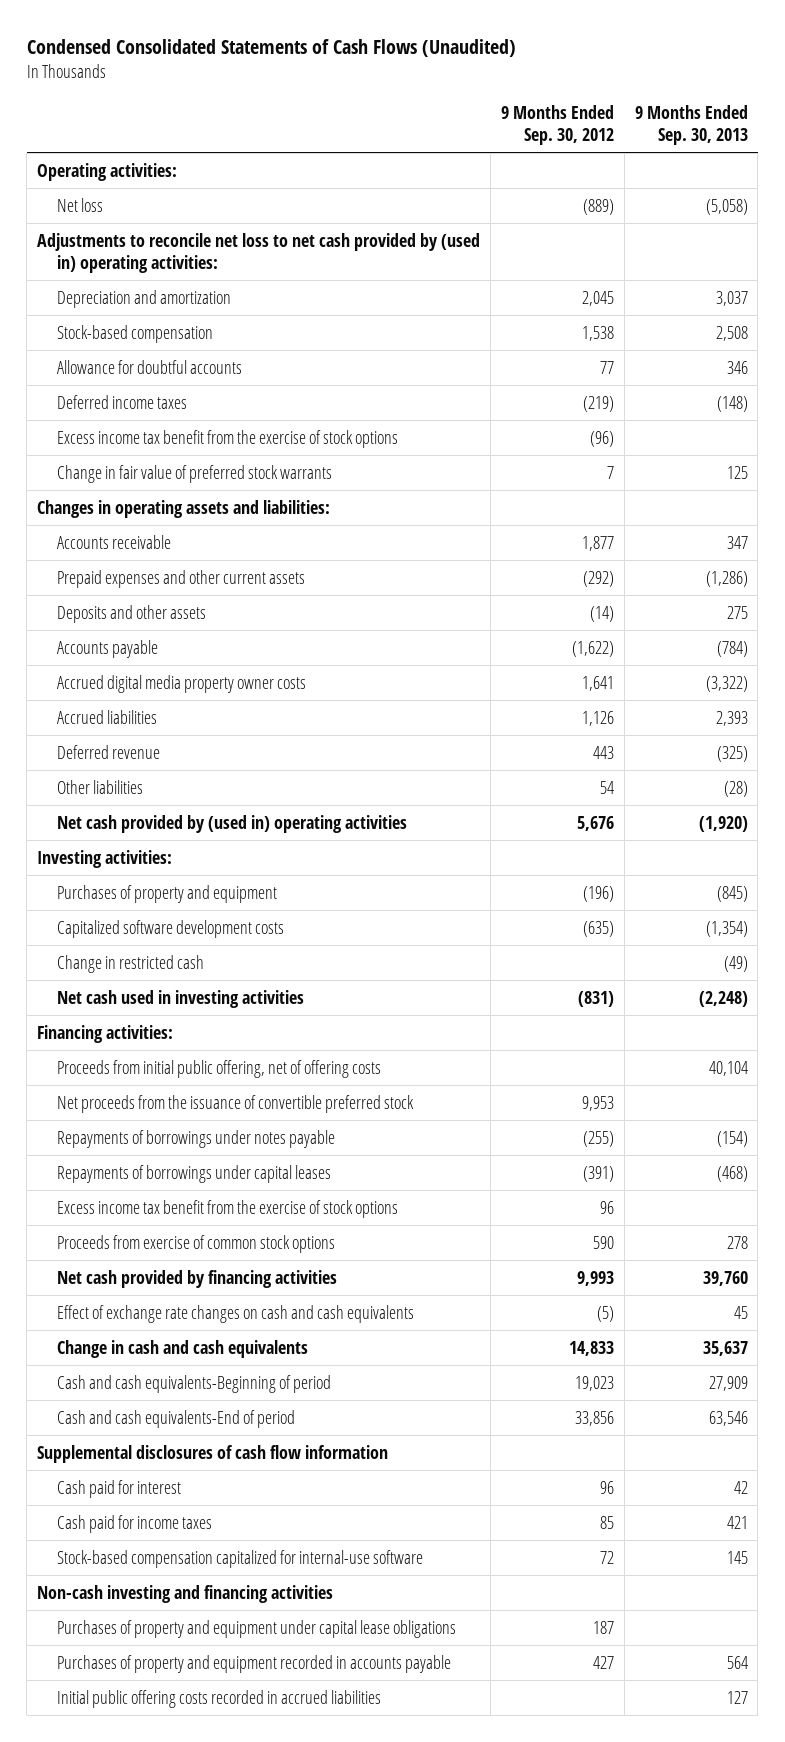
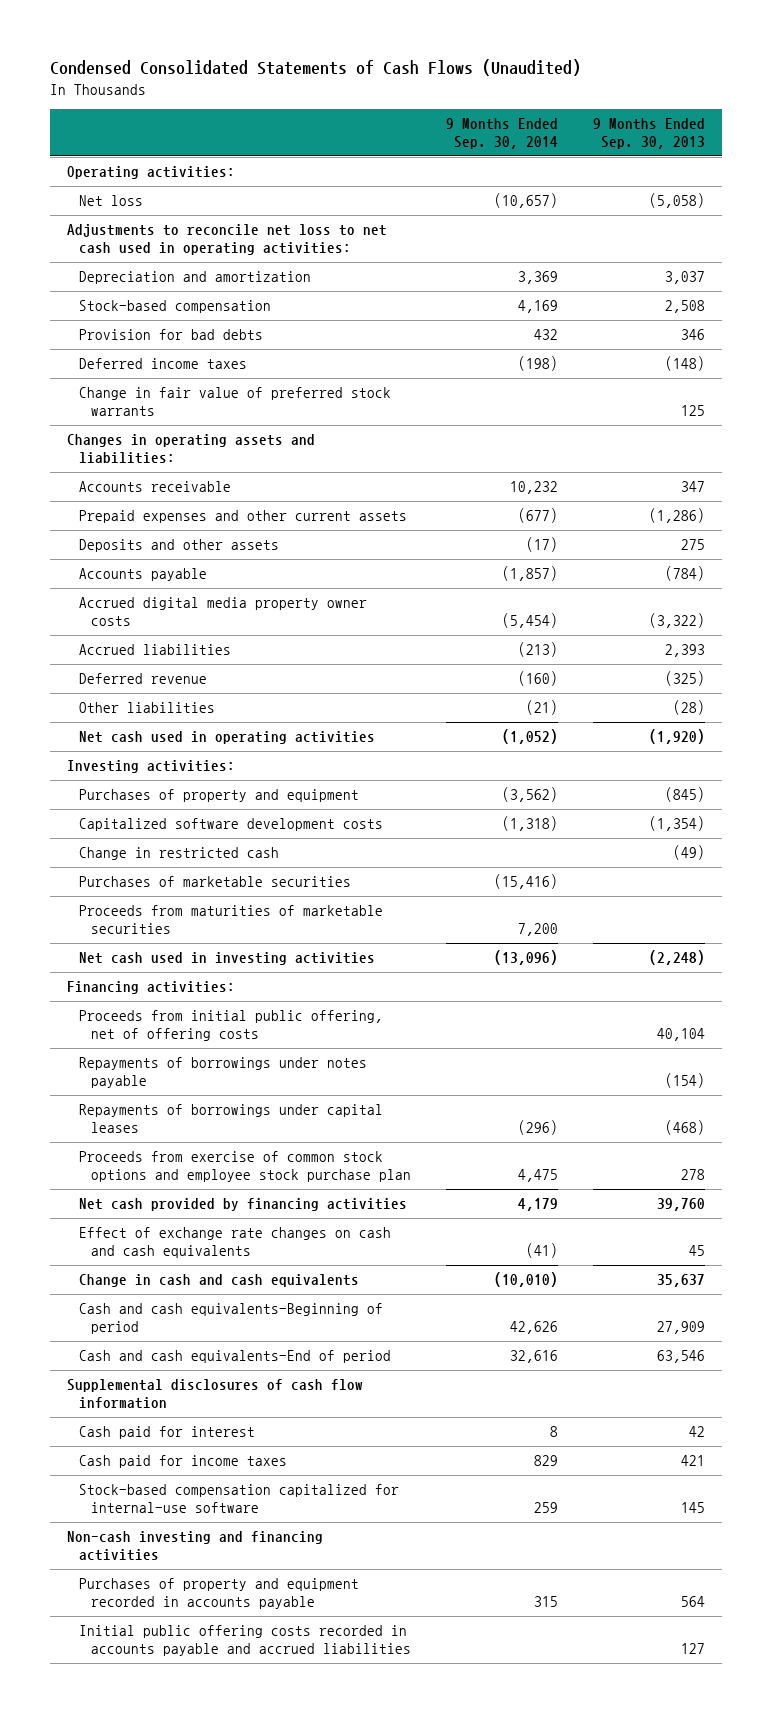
[500,105,614,146] 9 Months Ended Sep. 30, 2012 -> none
none -> [445,118,558,150] 9 Months Ended Sep. 30, 2014
[37,232,481,273] Adjustments to reconcile net loss to net cash provided by (used in) operating activities: -> [67,224,388,256] Adjustments to reconcile net loss to net cash used in operating activities:
[57,359,243,374] Allowance for doubtful accounts -> [78,329,263,341] Provision for bad debts
[57,429,399,448] Excess income tax benefit from the exercise of stock options -> none
[57,814,408,833] Net cash provided by (used in) operating activities -> [78,731,375,745] Net cash used in operating activities
none -> [78,876,351,888] Purchases of marketable securities
none -> [78,905,383,935] Proceeds from maturities of marketable securities
[57,1094,415,1113] Net proceeds from the issuance of convertible preferred stock -> none
[57,1199,399,1218] Excess income tax benefit from the exercise of stock options -> none
[57,1234,336,1253] Proceeds from exercise of common stock options -> [78,1151,411,1183] Proceeds from exercise of common stock options and employee stock purchase plan
[57,1619,457,1638] Purchases of property and equipment under capital lease obligations -> none
[57,1689,382,1708] Initial public offering costs recorded in accrued liabilities -> [78,1625,411,1657] Initial public offering costs recorded in accounts payable and accrued liabilities

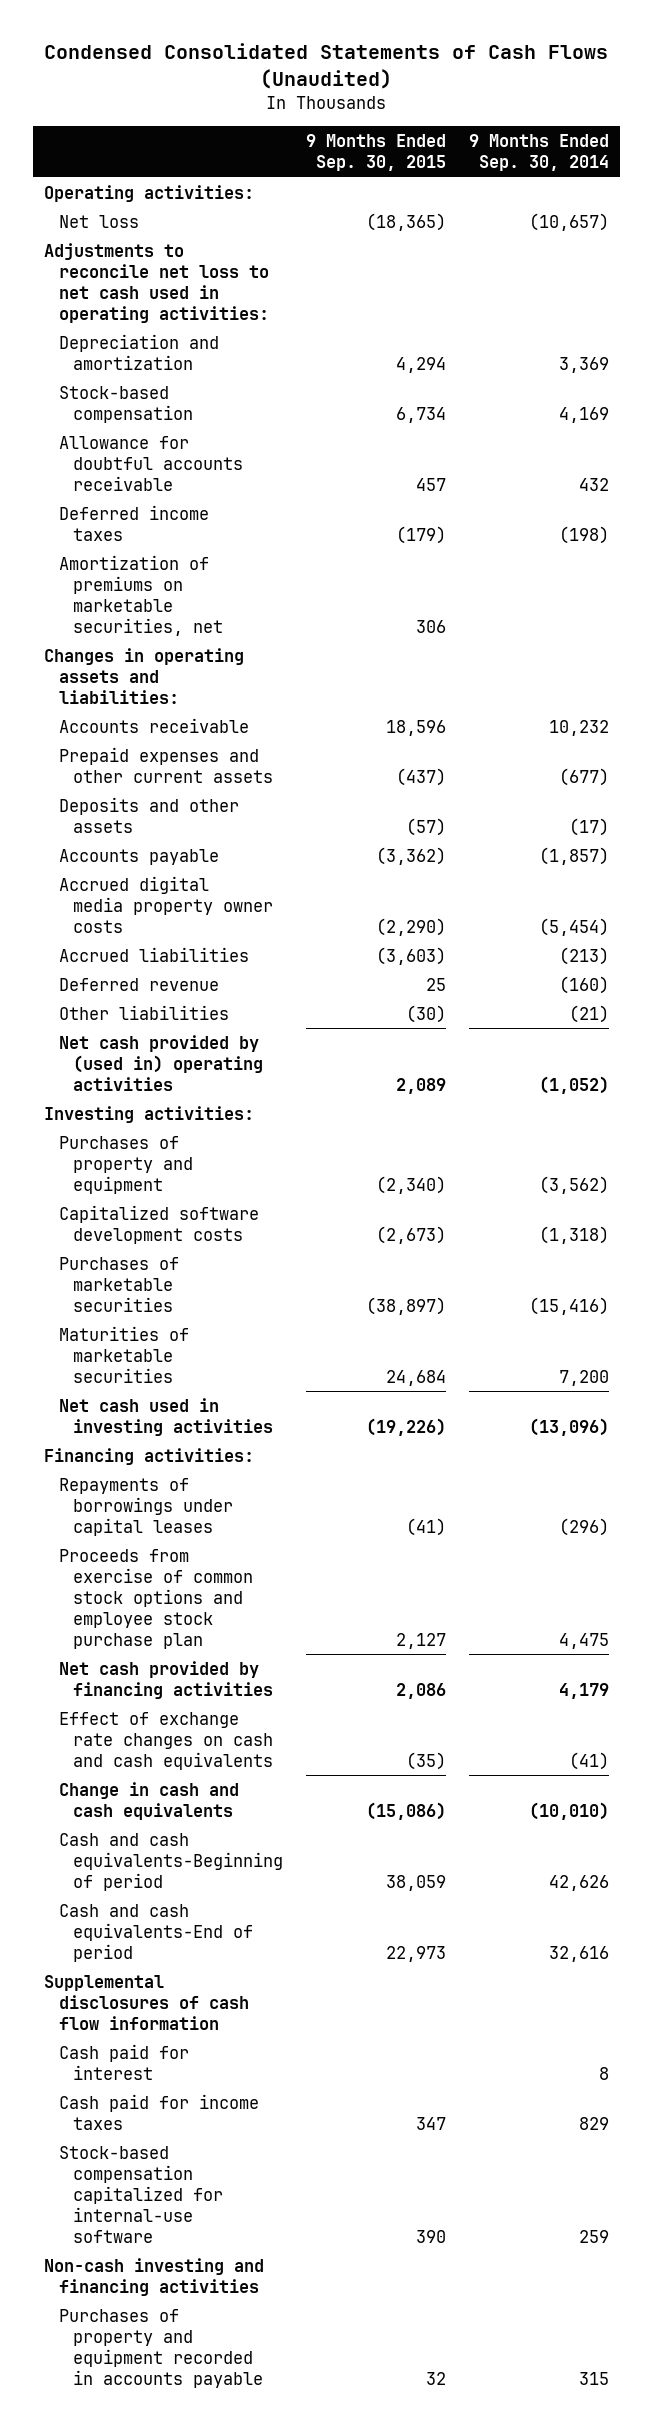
[592,118,705,150] 9 Months Ended Sep. 30, 2013 -> none
none -> [306,134,447,172] 9 Months Ended Sep. 30, 2015
[78,329,263,341] Provision for bad debts -> [58,435,244,491] Allowance for doubtful accounts receivable
[78,387,391,417] Change in fair value of preferred stock warrants -> none
none -> [58,554,224,637] Amortization of premiums on marketable securities, net
[78,731,375,745] Net cash used in operating activities -> [58,1034,264,1091] Net cash provided by (used in) operating activities
[78,847,279,861] Change in restricted cash -> none
[78,905,383,935] Proceeds from maturities of marketable securities -> [58,1325,189,1383] Maturities of marketable securities
[78,1010,383,1042] Proceeds from initial public offering, net of offering costs -> none
[78,1057,367,1089] Repayments of borrowings under notes payable -> none
[78,1625,411,1657] Initial public offering costs recorded in accounts payable and accrued liabilities -> none

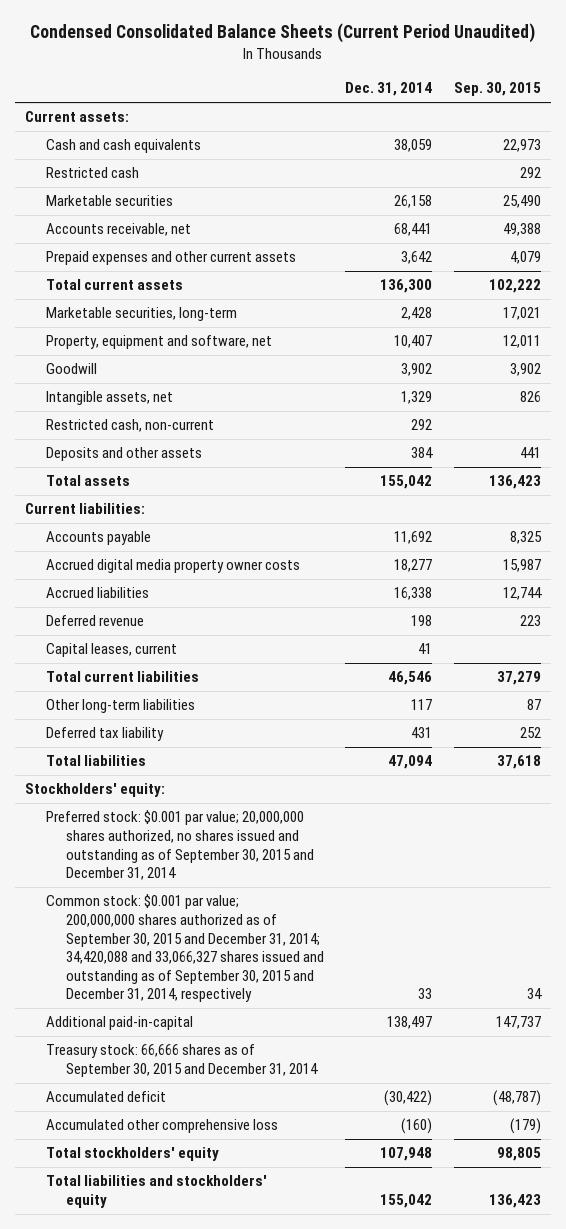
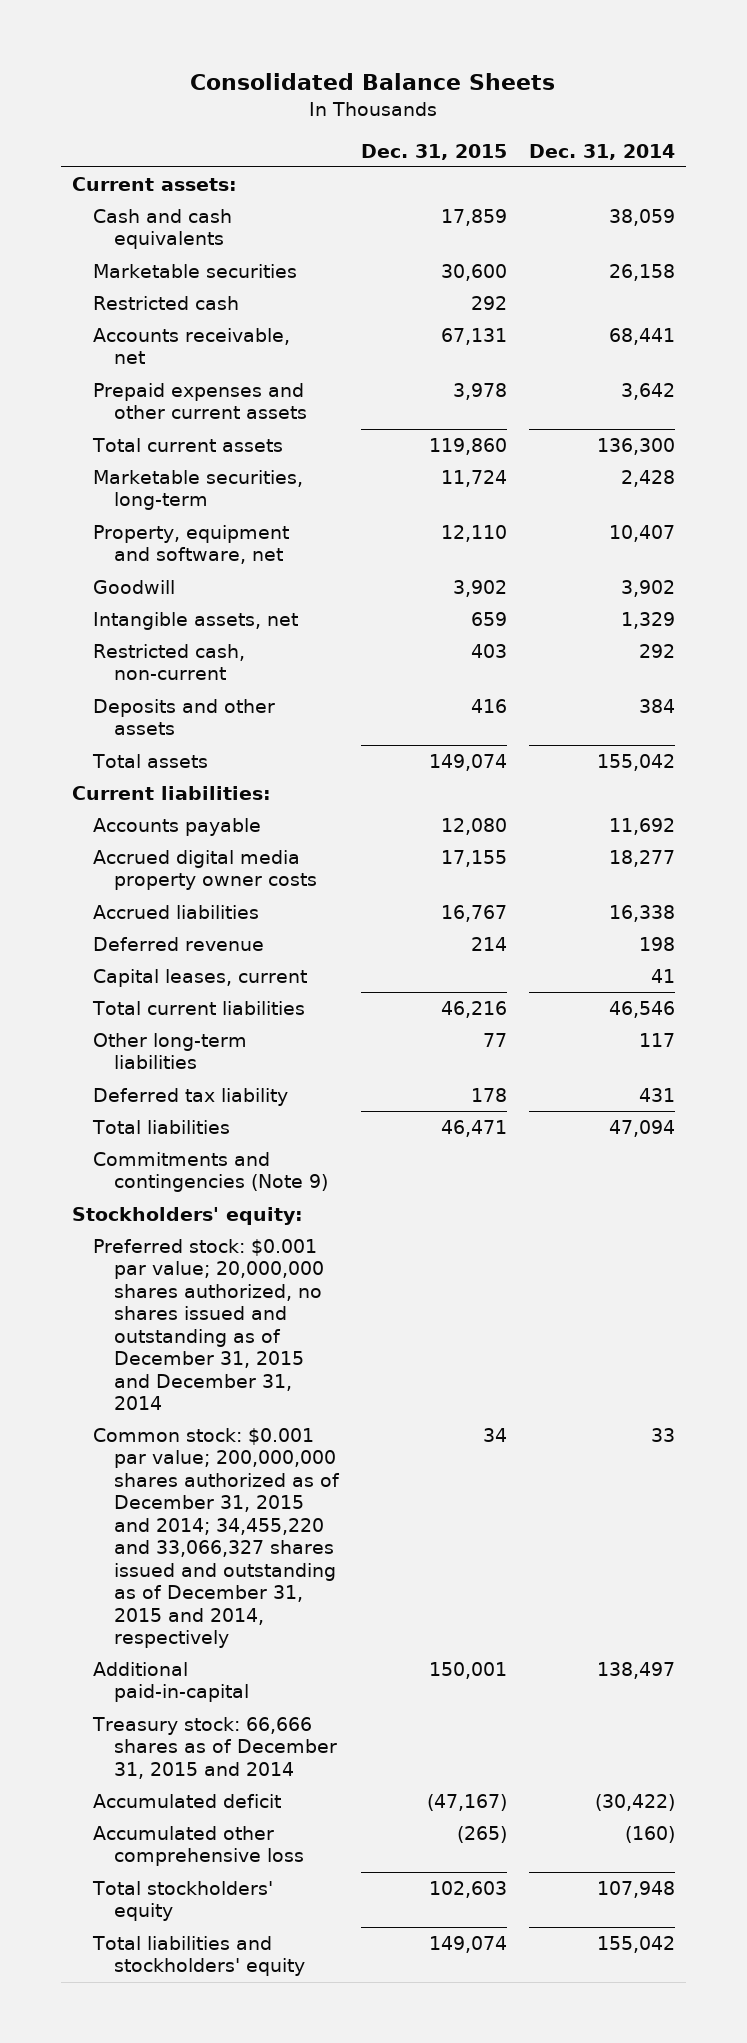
[29,23,535,44] Condensed Consolidated Balance Sheets (Current Period Unaudited) -> [190,73,556,91] Consolidated Balance Sheets
[453,82,541,97] Sep. 30, 2015 -> none
none -> [361,143,508,160] Dec. 31, 2015
[45,167,139,179] Restricted cash -> [92,295,239,310] Restricted cash
none -> [92,1151,329,1193] Commitments and contingencies (Note 9)
[45,810,314,881] Preferred stock: $0.001 par value; 20,000,000 shares authorized, no shares issued and outstanding as of September 30, 2015 and December 31, 2014 -> [92,1238,325,1411] Preferred stock: $0.001 par value; 20,000,000 shares authorized, no shares issued and outstanding as of December 31, 2015 and December 31, 2014
[45,894,324,1003] Common stock: $0.001 par value; 200,000,000 shares authorized as of September 30, 2015 and December 31, 2014; 34,420,088 and 33,066,327 shares issued and outstanding as of September 30, 2015 and December 31, 2014, respectively -> [92,1427,341,1649] Common stock: $0.001 par value; 200,000,000 shares authorized as of December 31, 2015 and 2014; 34,455,220 and 33,066,327 shares issued and outstanding as of December 31, 2015 and 2014, respectively
[45,1044,318,1078] Treasury stock: 66,666 shares as of September 30, 2015 and December 31, 2014 -> [91,1716,338,1779] Treasury stock: 66,666 shares as of December 31, 2015 and 2014

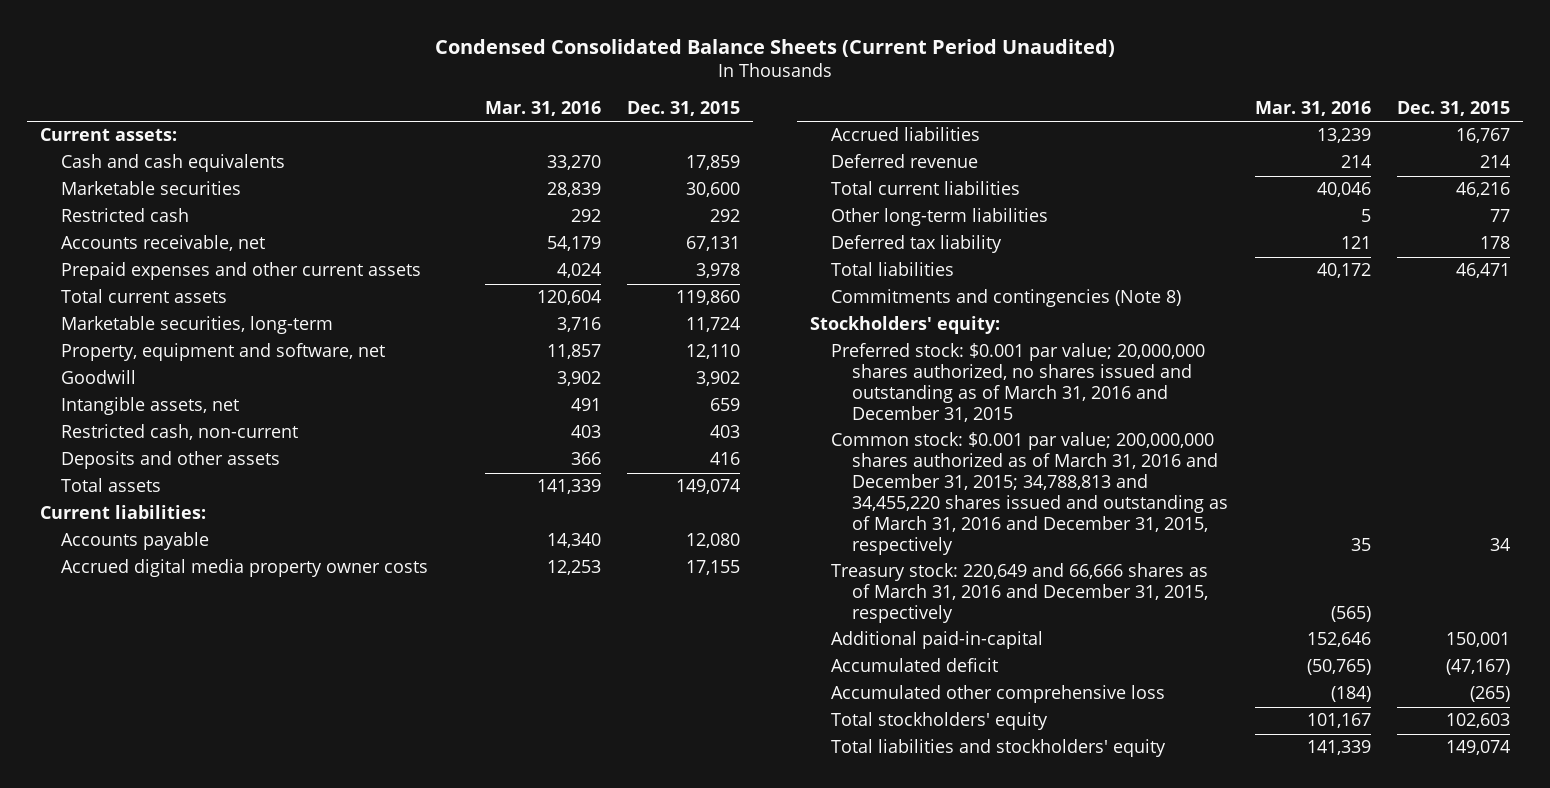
[190,73,556,91] Consolidated Balance Sheets -> [434,38,1115,57] Condensed Consolidated Balance Sheets (Current Period Unaudited)
[529,143,676,160] Dec. 31, 2014 -> none
none -> [484,101,601,117] Mar. 31, 2016
[92,968,307,987] Capital leases, current -> none
[92,1151,329,1193] Commitments and contingencies (Note 9) -> [831,289,1182,308] Commitments and contingencies (Note 8)
[92,1238,325,1411] Preferred stock: $0.001 par value; 20,000,000 shares authorized, no shares issued and outstanding as of December 31, 2015 and December 31, 2014 -> [831,343,1206,422] Preferred stock: $0.001 par value; 20,000,000 shares authorized, no shares issued and outstanding as of March 31, 2016 and December 31, 2015
[92,1427,341,1649] Common stock: $0.001 par value; 200,000,000 shares authorized as of December 31, 2015 and 2014; 34,455,220 and 33,066,327 shares issued and outstanding as of December 31, 2015 and 2014, respectively -> [831,432,1229,555] Common stock: $0.001 par value; 200,000,000 shares authorized as of March 31, 2016 and December 31, 2015; 34,788,813 and 34,455,220 shares issued and outstanding as of March 31, 2016 and December 31, 2015, respectively
none -> [831,563,1209,624] Treasury stock: 220,649 and 66,666 shares as of March 31, 2016 and December 31, 2015, respectively
[91,1716,338,1779] Treasury stock: 66,666 shares as of December 31, 2015 and 2014 -> none

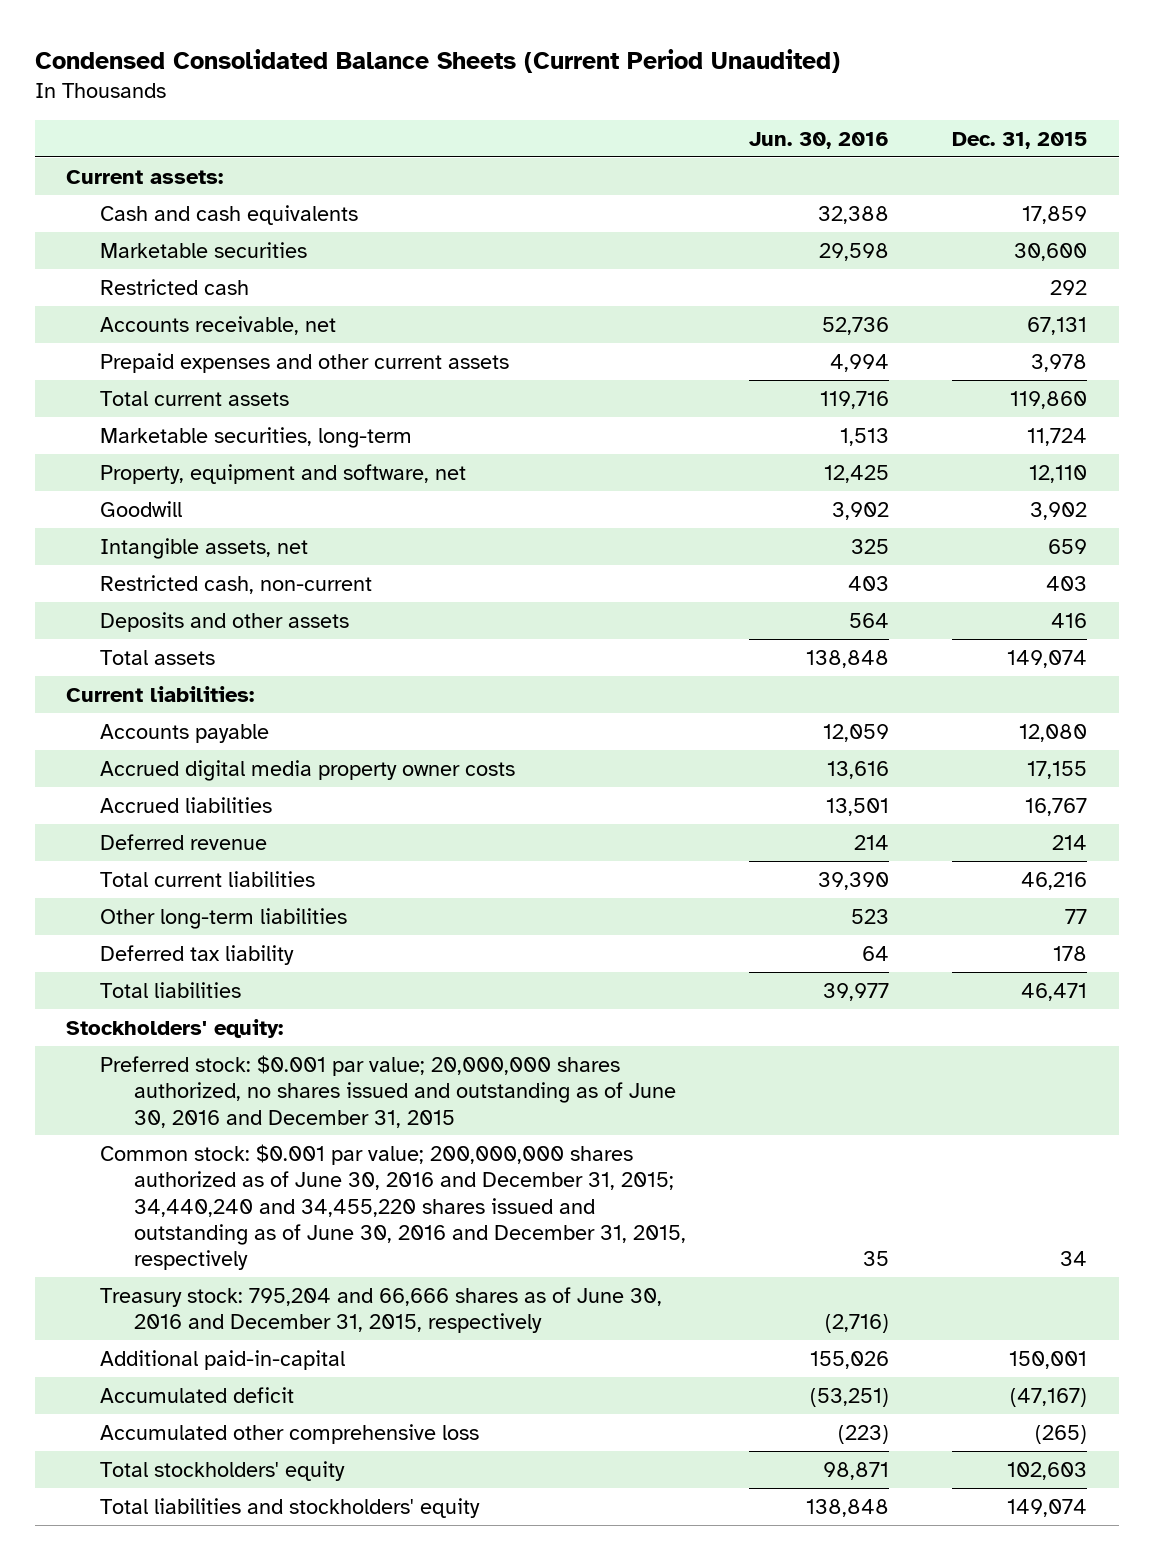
[484,101,601,117] Mar. 31, 2016 -> none
none -> [749,131,890,149] Jun. 30, 2016
[831,289,1182,308] Commitments and contingencies (Note 8) -> none
[831,343,1206,422] Preferred stock: $0.001 par value; 20,000,000 shares authorized, no shares issued and outstanding as of March 31, 2016 and December 31, 2015 -> [99,1054,676,1128] Preferred stock: $0.001 par value; 20,000,000 shares authorized, no shares issued and outstanding as of June 30, 2016 and December 31, 2015
[831,432,1229,555] Common stock: $0.001 par value; 200,000,000 shares authorized as of March 31, 2016 and December 31, 2015; 34,788,813 and 34,455,220 shares issued and outstanding as of March 31, 2016 and December 31, 2015, respectively -> [99,1143,686,1271] Common stock: $0.001 par value; 200,000,000 shares authorized as of June 30, 2016 and December 31, 2015; 34,440,240 and 34,455,220 shares issued and outstanding as of June 30, 2016 and December 31, 2015, respectively
[831,563,1209,624] Treasury stock: 220,649 and 66,666 shares as of March 31, 2016 and December 31, 2015, respectively -> [99,1286,662,1334] Treasury stock: 795,204 and 66,666 shares as of June 30, 2016 and December 31, 2015, respectively

